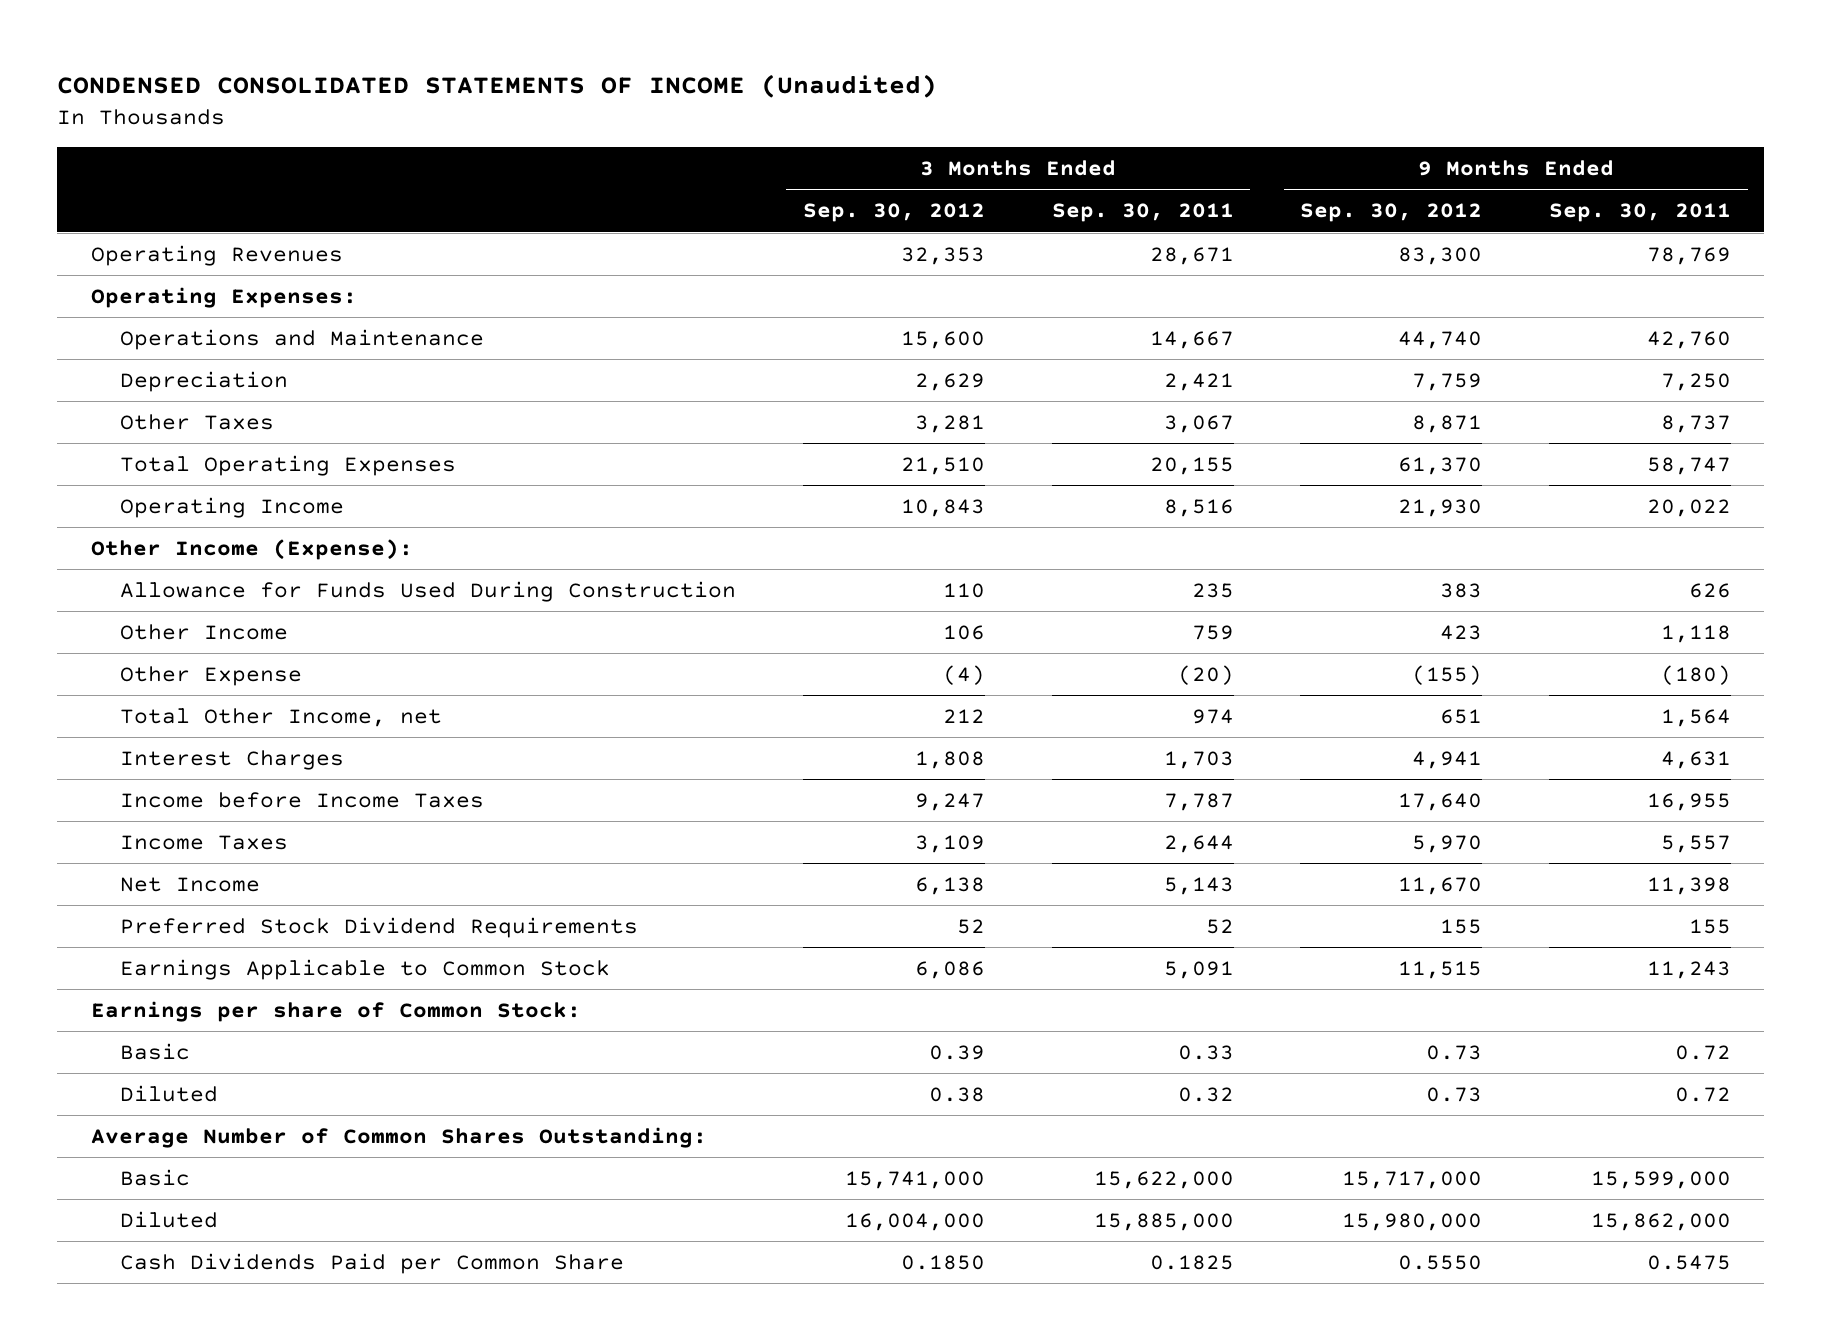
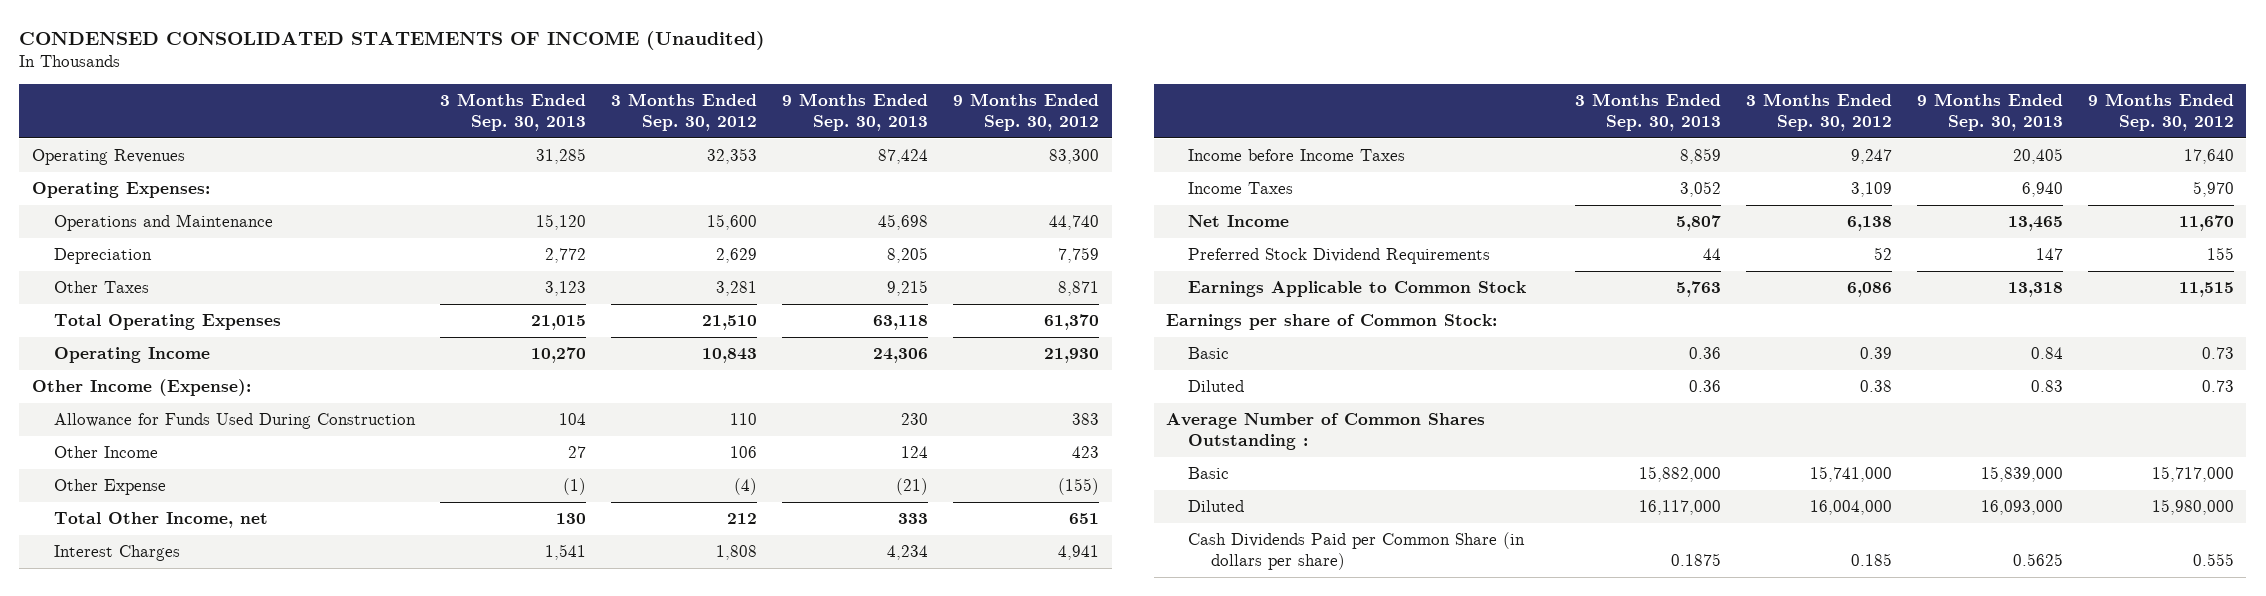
[1051,203,1234,223] Sep. 30, 2011 -> none
[1549,203,1732,223] Sep. 30, 2011 -> none
none -> [440,93,587,131] 3 Months Ended Sep. 30, 2013
none -> [782,93,929,131] 9 Months Ended Sep. 30, 2013
[90,1126,707,1148] Average Number of Common Shares Outstanding: -> [1166,413,1486,450] Average Number of Common Shares Outstanding :
[120,1252,625,1274] Cash Dividends Paid per Common Share -> [1188,532,1526,570] Cash Dividends Paid per Common Share (in dollars per share)
[900,1254,985,1270] 0.1850 -> [1850,552,1892,566] 0.185
[1398,1254,1483,1270] 0.5550 -> [2192,552,2234,566] 0.555

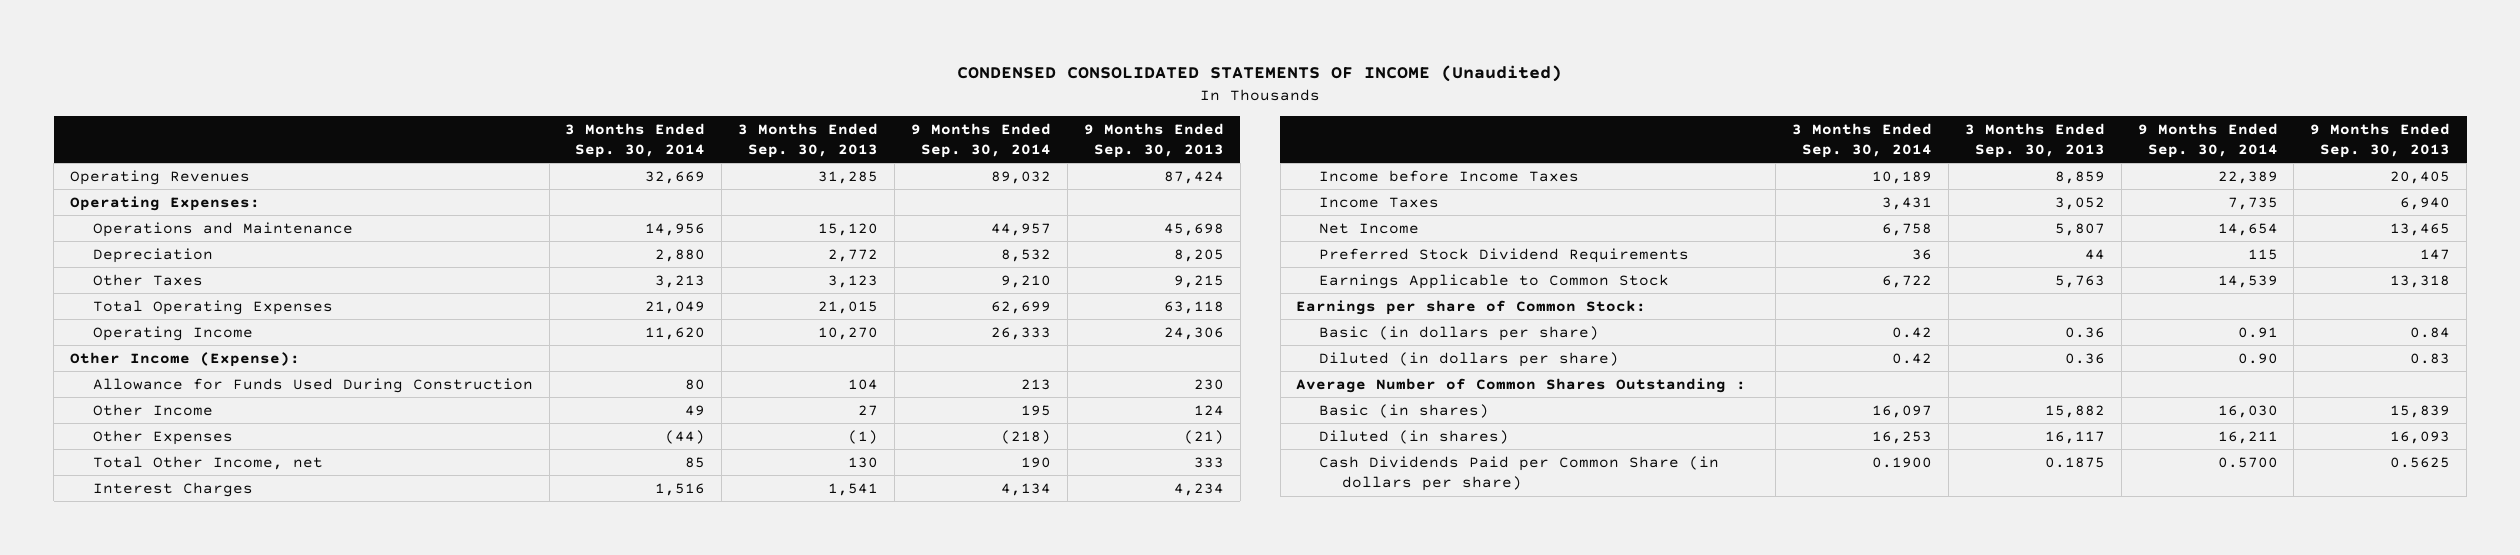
[611,93,758,131] 3 Months Ended Sep. 30, 2012 -> none
[953,93,1100,131] 9 Months Ended Sep. 30, 2012 -> none
none -> [565,122,706,158] 3 Months Ended Sep. 30, 2014
none -> [910,122,1051,158] 9 Months Ended Sep. 30, 2014
[54,479,167,496] Other Expense -> [92,429,233,445] Other Expenses
[1188,347,1230,360] Basic -> [1319,325,1600,341] Basic (in dollars per share)
[1188,380,1245,393] Diluted -> [1319,351,1620,367] Diluted (in dollars per share)
[1188,467,1230,480] Basic -> [1319,403,1490,418] Basic (in shares)
[1638,466,1721,483] 15,882,000 -> [2044,404,2105,418] 15,882
[1980,466,2063,483] 15,839,000 -> [2390,404,2451,418] 15,839
[1188,500,1245,513] Diluted -> [1319,429,1510,444] Diluted (in shares)
[1638,500,1721,516] 16,117,000 -> [2044,430,2105,444] 16,117
[1980,500,2063,516] 16,093,000 -> [2390,430,2451,444] 16,093

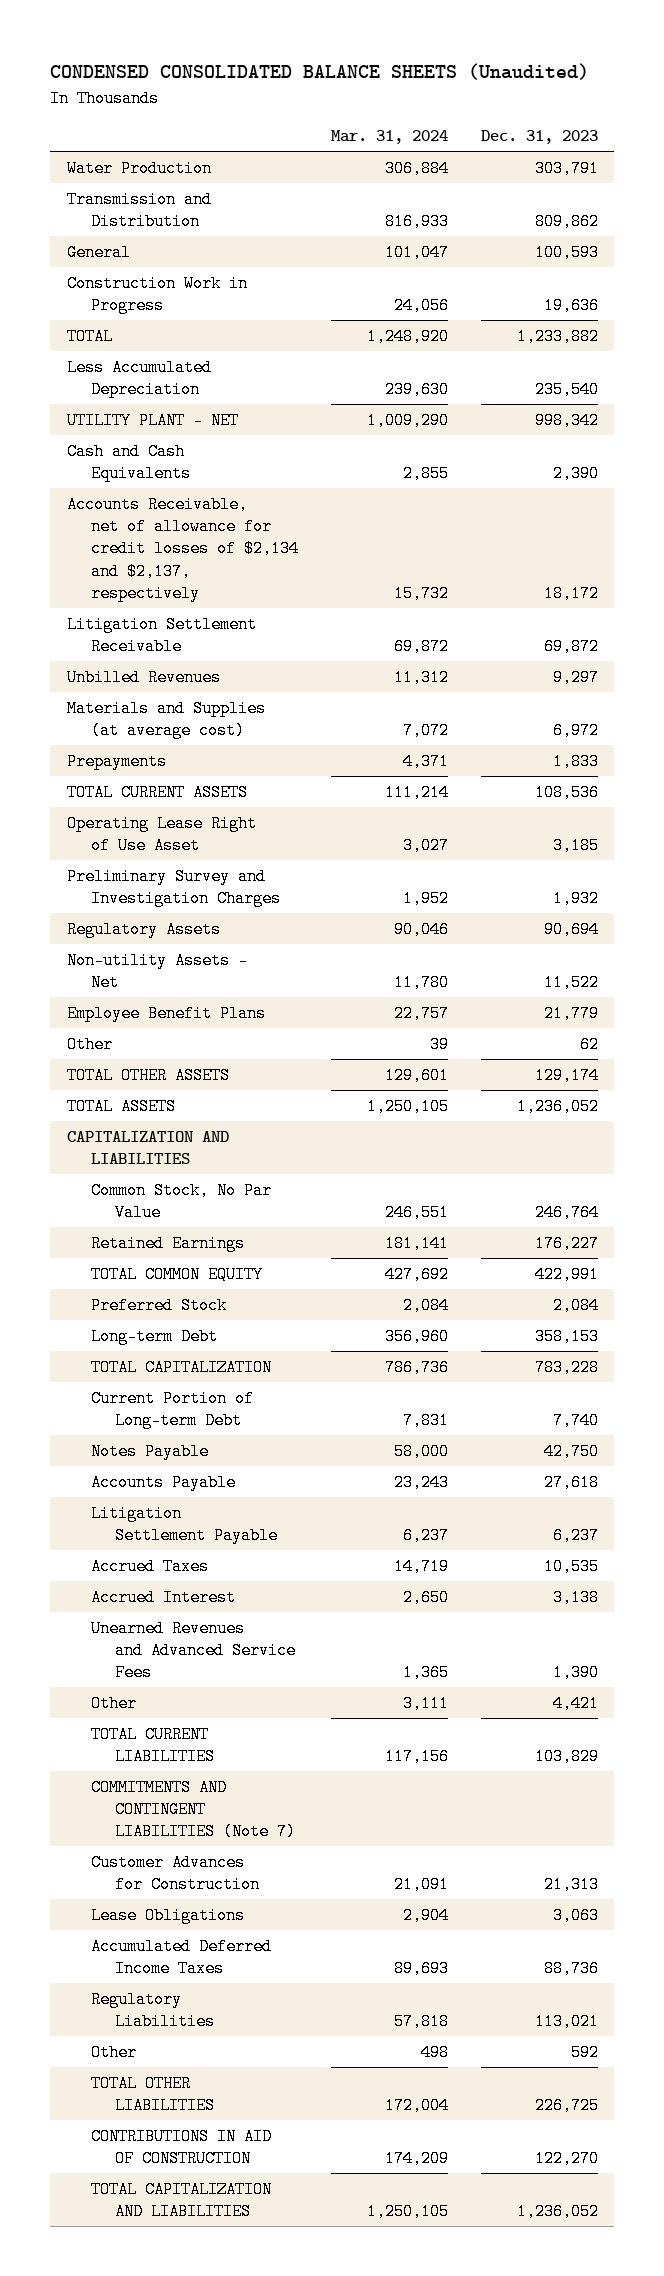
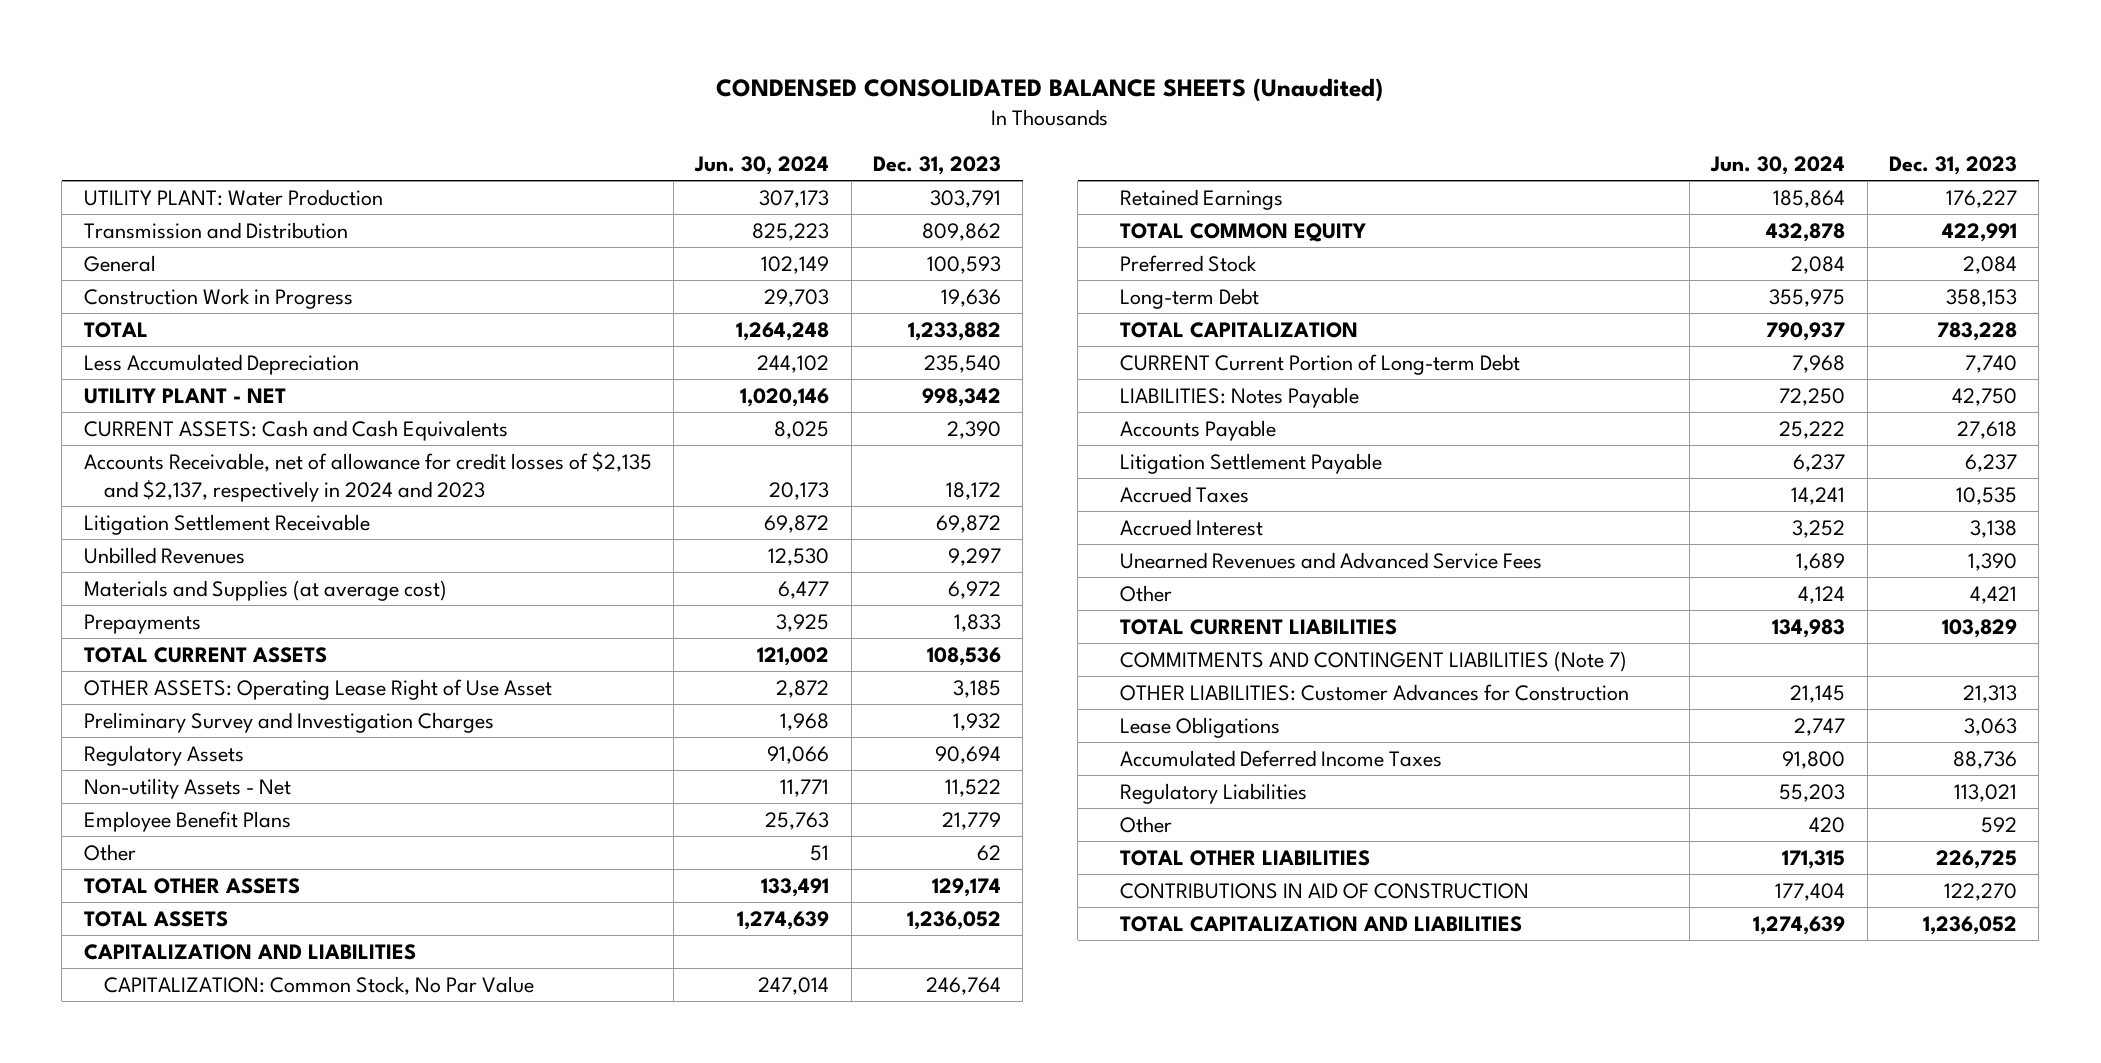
[330,130,448,145] Mar. 31, 2024 -> none
none -> [694,155,830,175] Jun. 30, 2024
[66,159,212,177] Water Production -> [83,188,383,206] UTILITY PLANT: Water Production
[66,442,192,483] Cash and Cash Equivalents -> [83,419,508,441] CURRENT ASSETS: Cash and Cash Equivalents
[66,495,300,602] Accounts Receivable, net of allowance for credit losses of $2,134 and $2,137, respectively -> [83,451,652,502] Accounts Receivable, net of allowance for credit losses of $2,135 and $2,137, respectively in 2024 and 2023
[66,814,257,855] Operating Lease Right of Use Asset -> [83,678,552,700] OTHER ASSETS: Operating Lease Right of Use Asset
[91,1181,273,1222] Common Stock, No Par Value -> [104,975,535,995] CAPITALIZATION: Common Stock, No Par Value
[91,1389,255,1430] Current Portion of Long-term Debt -> [1120,353,1521,375] CURRENT Current Portion of Long-term Debt
[91,1442,210,1460] Notes Payable -> [1120,386,1360,408] LIABILITIES: Notes Payable
[91,1853,261,1894] Customer Advances for Construction -> [1120,683,1630,701] OTHER LIABILITIES: Customer Advances for Construction

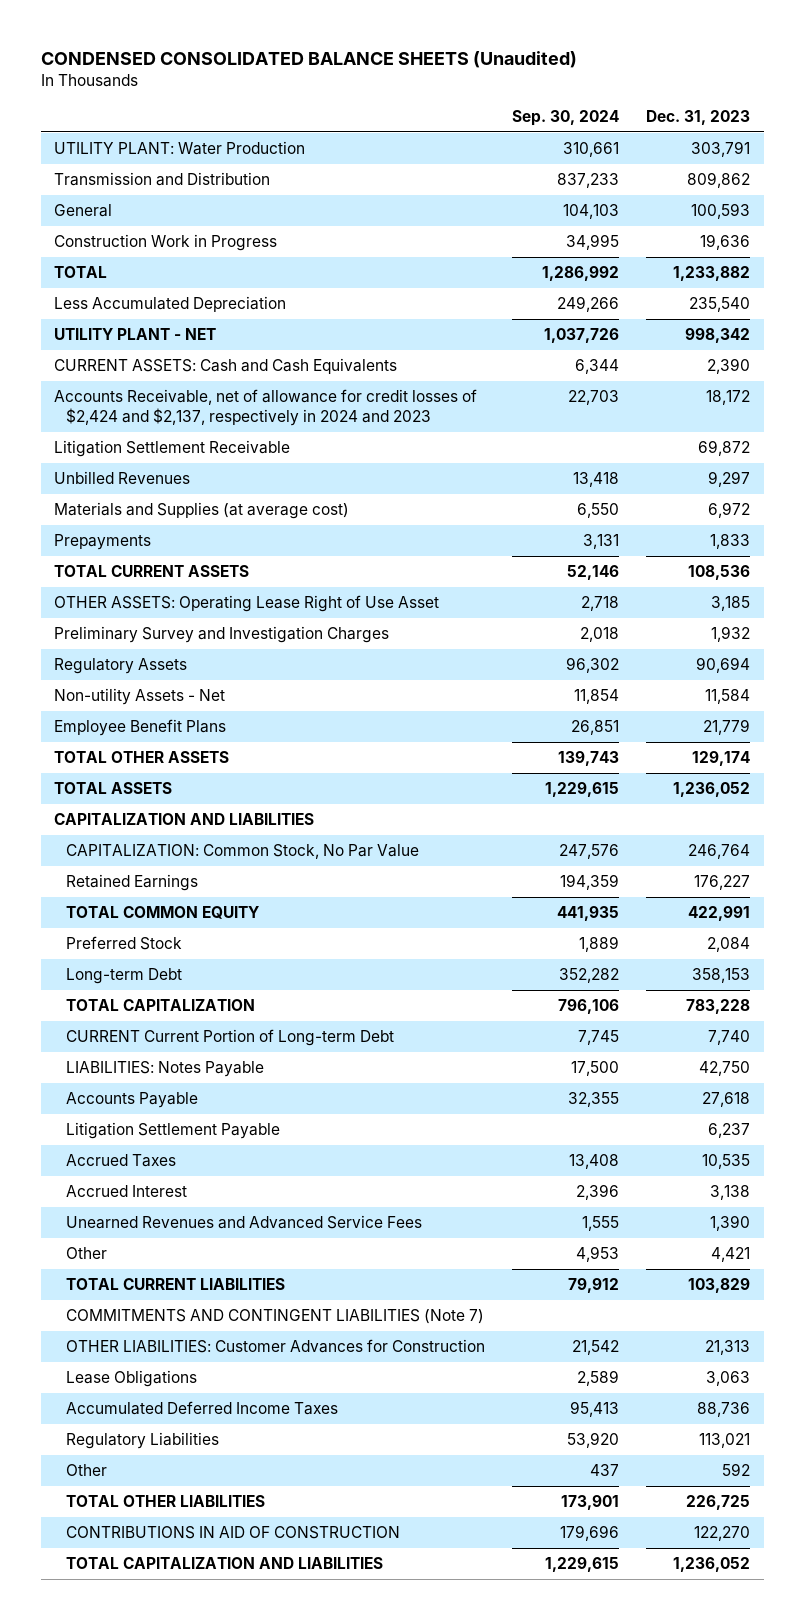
[694,155,830,175] Jun. 30, 2024 -> none
none -> [512,110,620,127] Sep. 30, 2024
[83,451,652,502] Accounts Receivable, net of allowance for credit losses of $2,135 and $2,137, respectively in 2024 and 2023 -> [54,388,478,427] Accounts Receivable, net of allowance for credit losses of $2,424 and $2,137, respectively in 2024 and 2023
[945,778,1002,797] 11,522 -> [705,688,751,704] 11,584
[83,843,136,861] Other -> none

